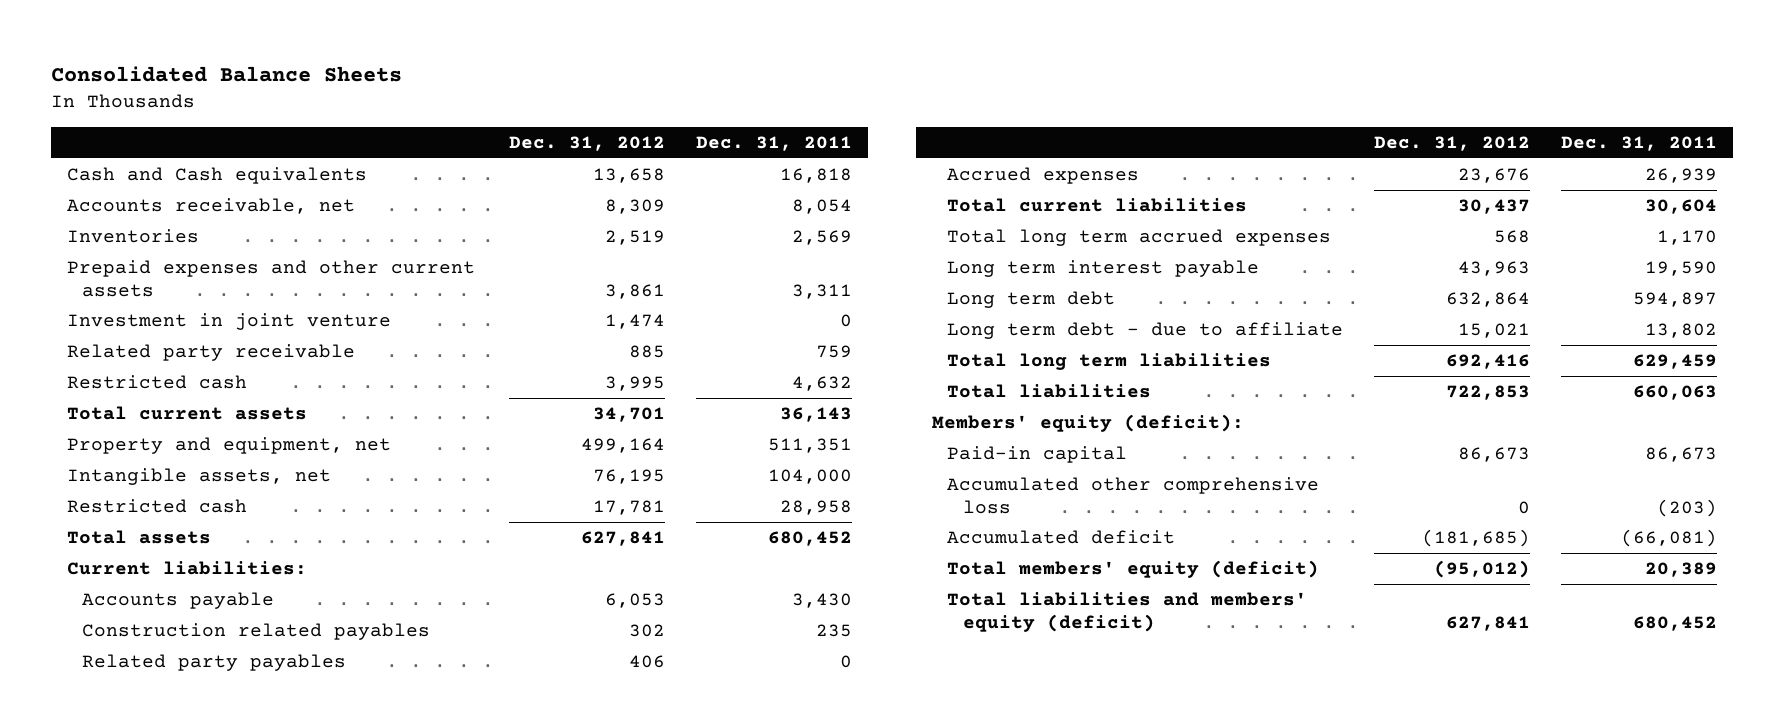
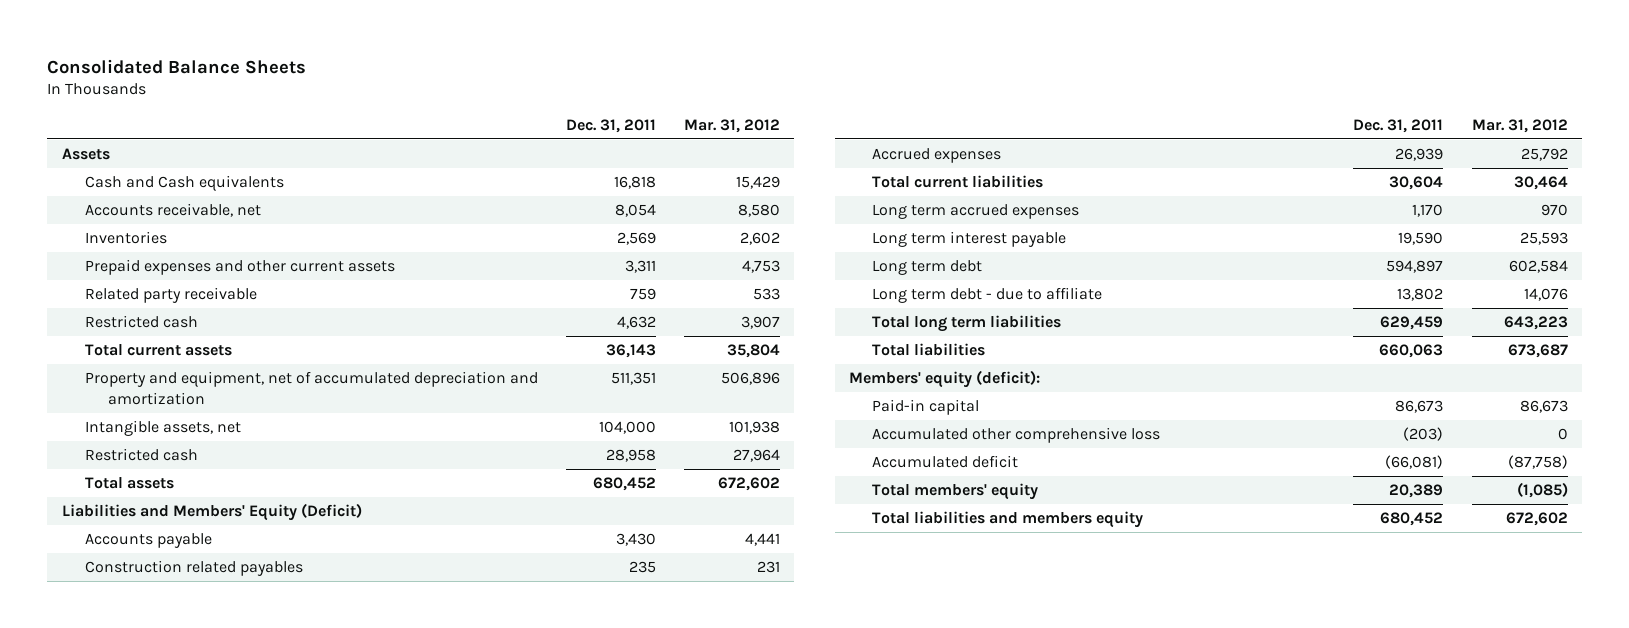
[509,135,666,151] Dec. 31, 2012 -> none
none -> [684,118,781,133] Mar. 31, 2012
none -> [61,148,110,161] Assets
[66,313,391,331] Investment in joint venture -> none
[66,437,391,455] Property and equipment, net -> [84,371,538,405] Property and equipment, net of accumulated depreciation and amortization
[66,561,307,576] Current liabilities: -> none
none -> [61,503,362,522] Liabilities and Members' Equity (Deficit)
[82,654,347,672] Related party payables -> none
[947,229,1332,247] Total long term accrued expenses -> [872,204,1080,220] Long term accrued expenses
[947,560,1320,579] Total members' equity (deficit) -> [872,483,1039,501] Total members' equity
[947,592,1308,632] Total liabilities and members' equity (deficit) -> [872,511,1144,529] Total liabilities and members equity

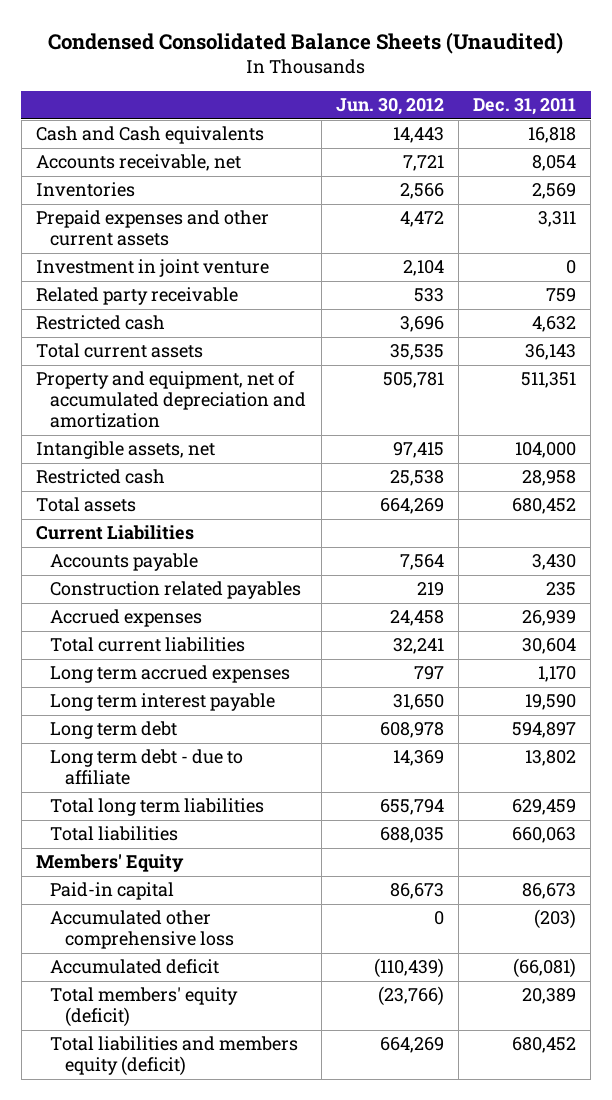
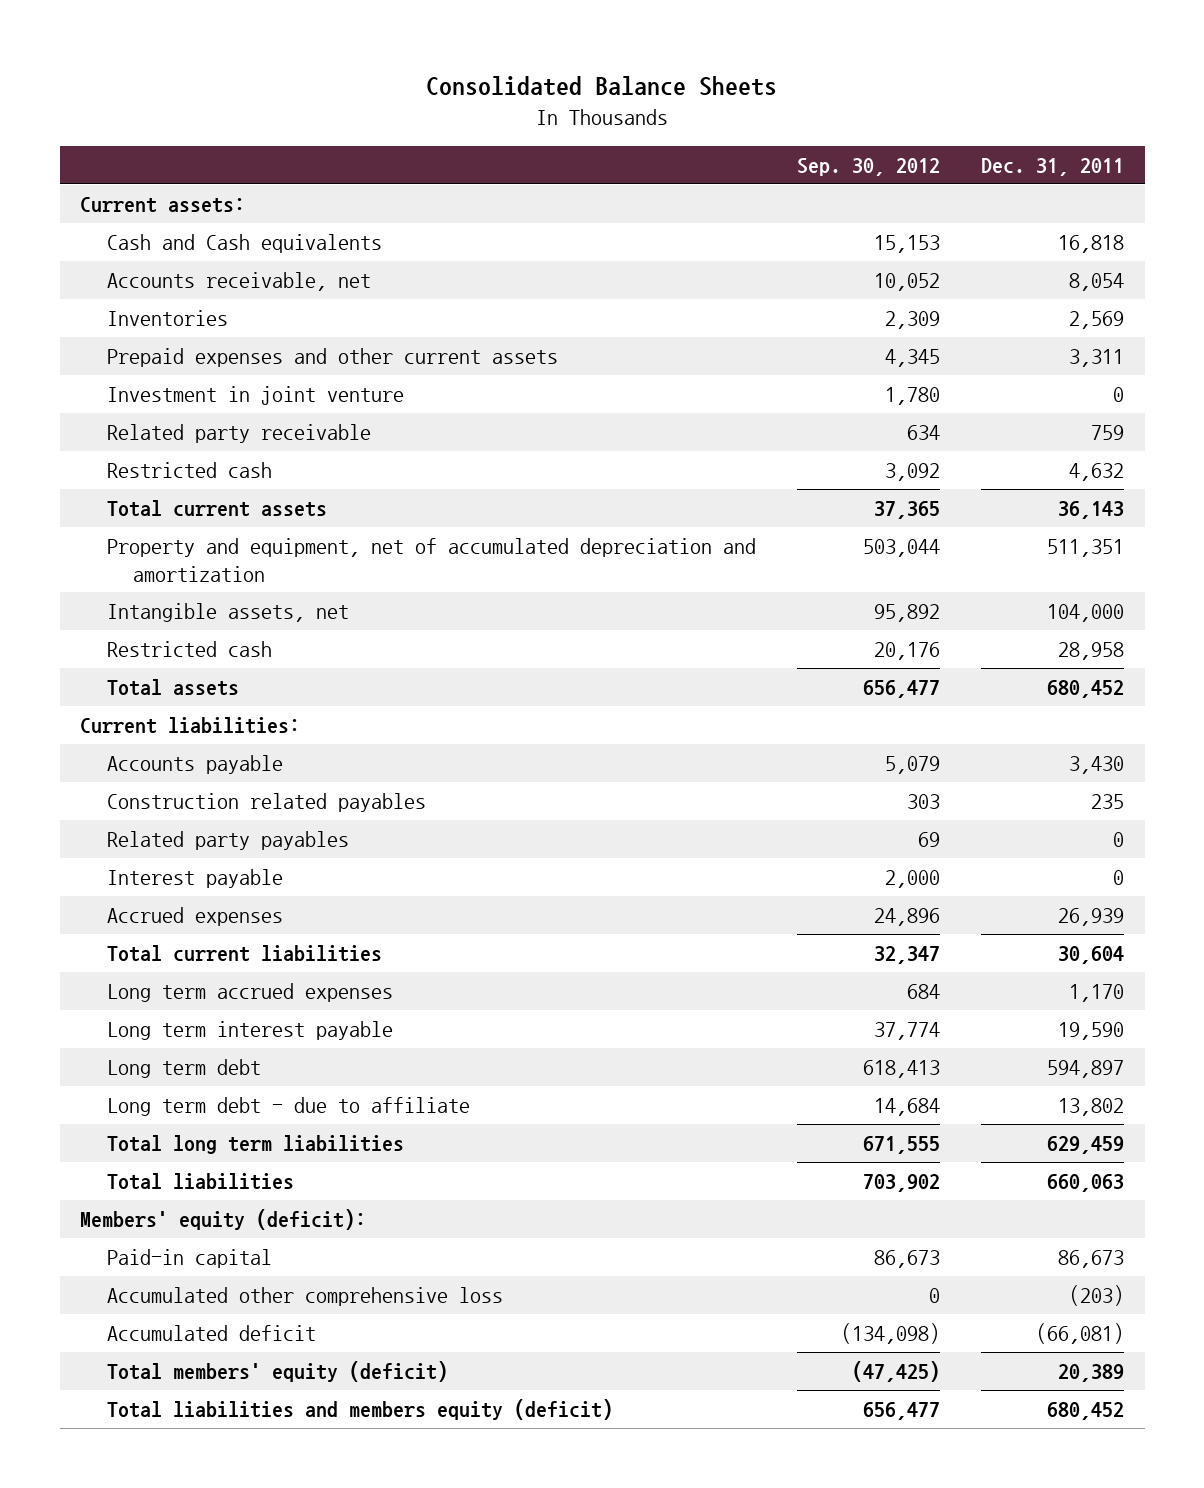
[47,31,563,54] Condensed Consolidated Balance Sheets (Unaudited) -> [426,76,778,97] Consolidated Balance Sheets
[335,98,444,116] Jun. 30, 2012 -> none
none -> [796,158,940,177] Sep. 30, 2012
none -> [80,196,246,213] Current assets:
[35,525,194,541] Current Liabilities -> [80,716,301,734] Current liabilities:
none -> [106,830,349,850] Related party payables
none -> [106,868,283,888] Interest payable
[35,854,184,873] Members' Equity -> [80,1208,367,1230] Members' equity (deficit):

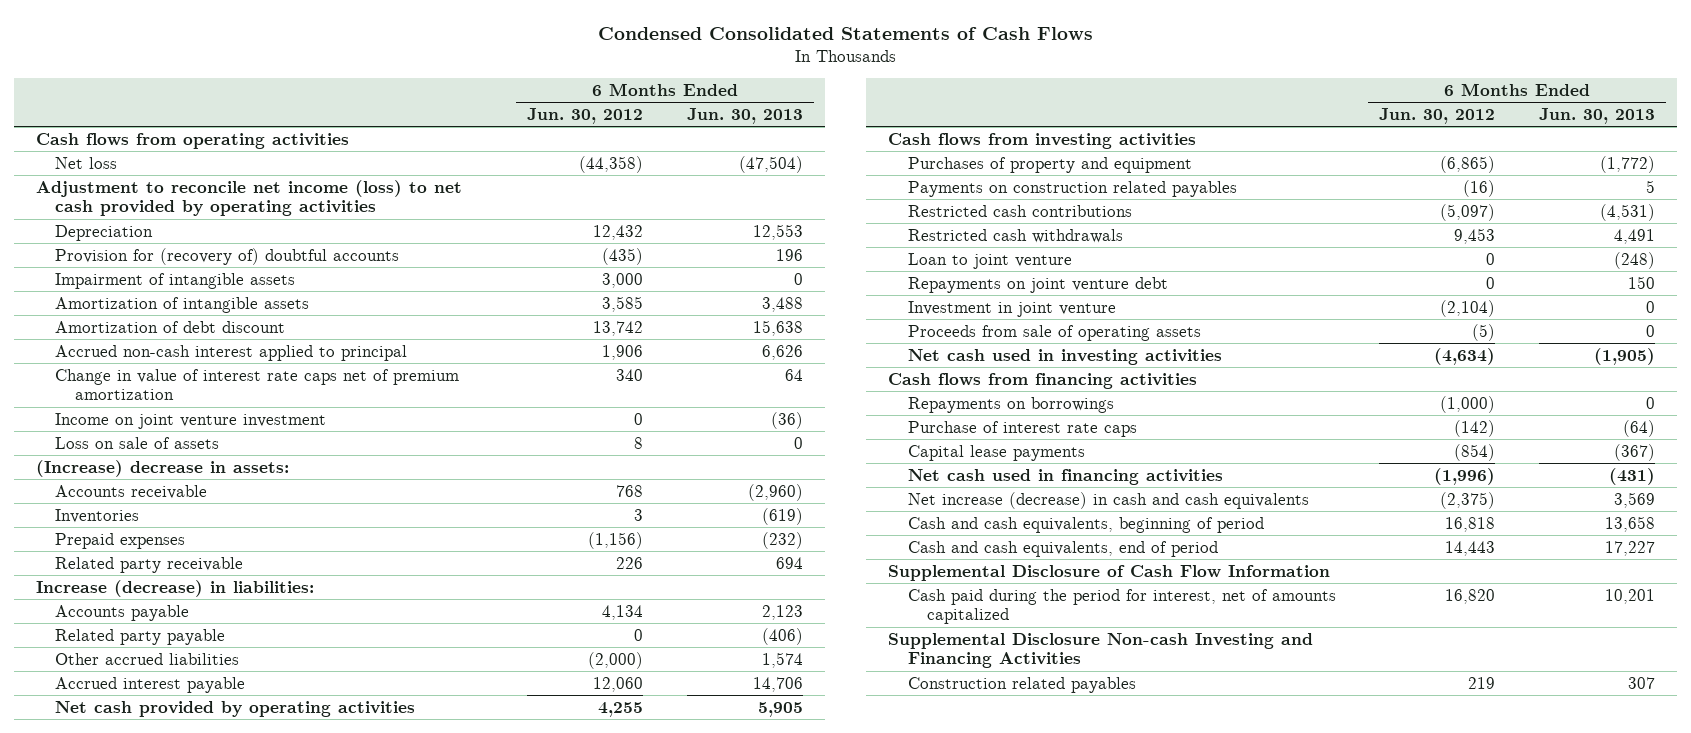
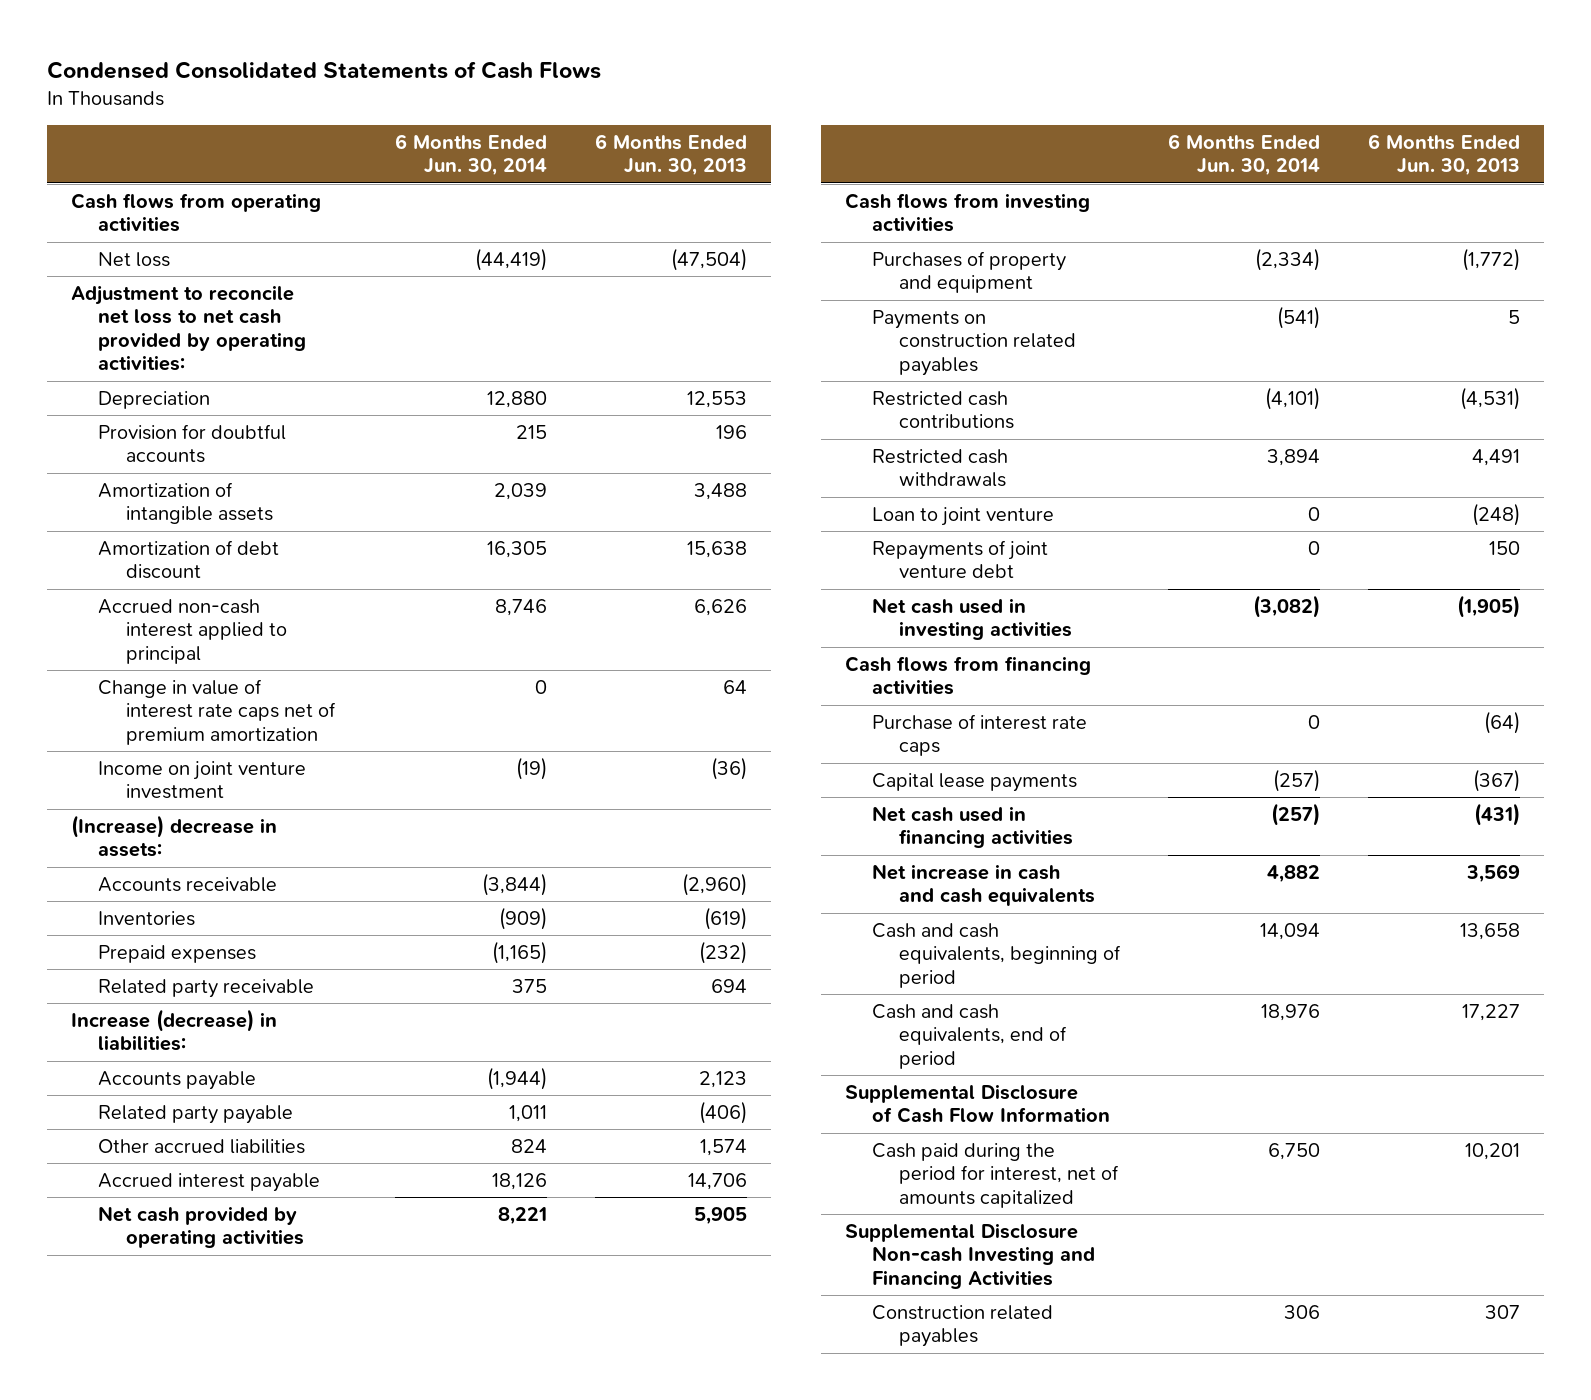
[527,107,644,124] Jun. 30, 2012 -> none
none -> [394,133,547,177] 6 Months Ended Jun. 30, 2014
[36,179,463,217] Adjustment to reconcile net income (loss) to net cash provided by operating activities -> [71,284,307,372] Adjustment to reconcile net loss to net cash provided by operating activities:
[55,272,296,289] Impairment of intangible assets -> none
[55,247,400,265] Provision for (recovery of) doubtful accounts -> [98,423,287,464] Provision for doubtful accounts
[55,436,220,449] Loss on sale of assets -> none
[907,276,1168,293] Repayments on joint venture debt -> none
[907,324,1201,341] Proceeds from sale of operating assets -> none
[907,300,1116,317] Investment in joint venture -> [871,539,1048,579] Repayments of joint venture debt
[1646,300,1656,313] 0 -> [1489,540,1521,555] 150
[907,396,1114,413] Repayments on borrowings -> none
[907,491,1309,509] Net increase (decrease) in cash and cash equivalents -> [871,863,1096,907] Net increase in cash and cash equivalents

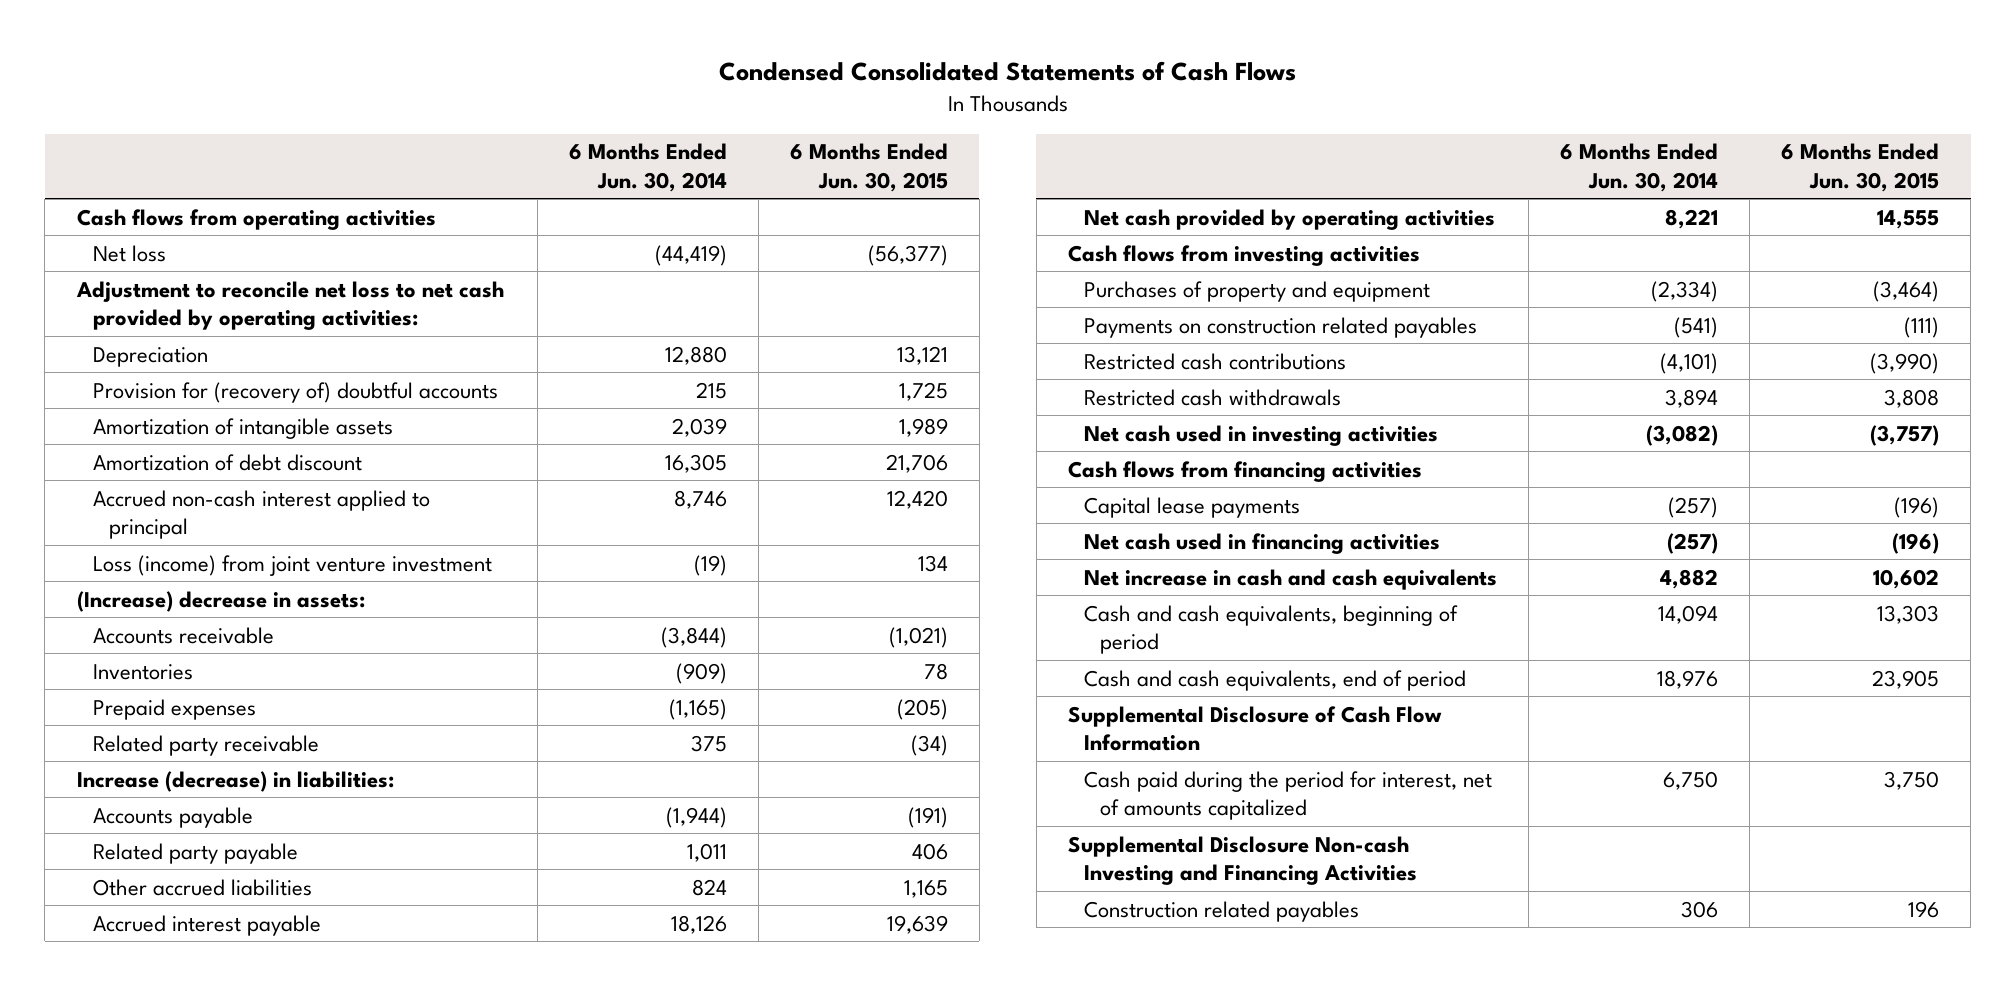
[594,133,747,177] 6 Months Ended Jun. 30, 2013 -> none
none -> [789,143,948,192] 6 Months Ended Jun. 30, 2015
[98,423,287,464] Provision for doubtful accounts -> [92,381,498,403] Provision for (recovery of) doubtful accounts
[98,678,336,745] Change in value of interest rate caps net of premium amortization -> none
[98,760,307,800] Income on joint venture investment -> [92,554,492,576] Loss (income) from joint venture investment
[871,506,1054,526] Loan to joint venture -> none
[871,539,1048,579] Repayments of joint venture debt -> none
[871,713,1087,757] Purchase of interest rate caps -> none

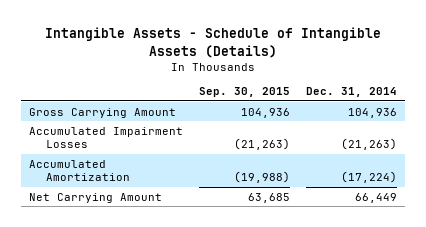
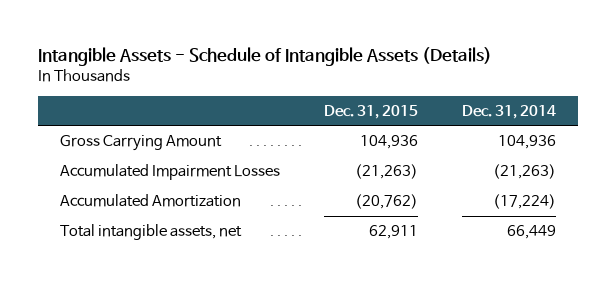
[198,87,290,98] Sep. 30, 2015 -> none
none -> [324,104,419,119] Dec. 31, 2015
[29,192,163,203] Net Carrying Amount -> [59,224,242,241] Total intangible assets, net

